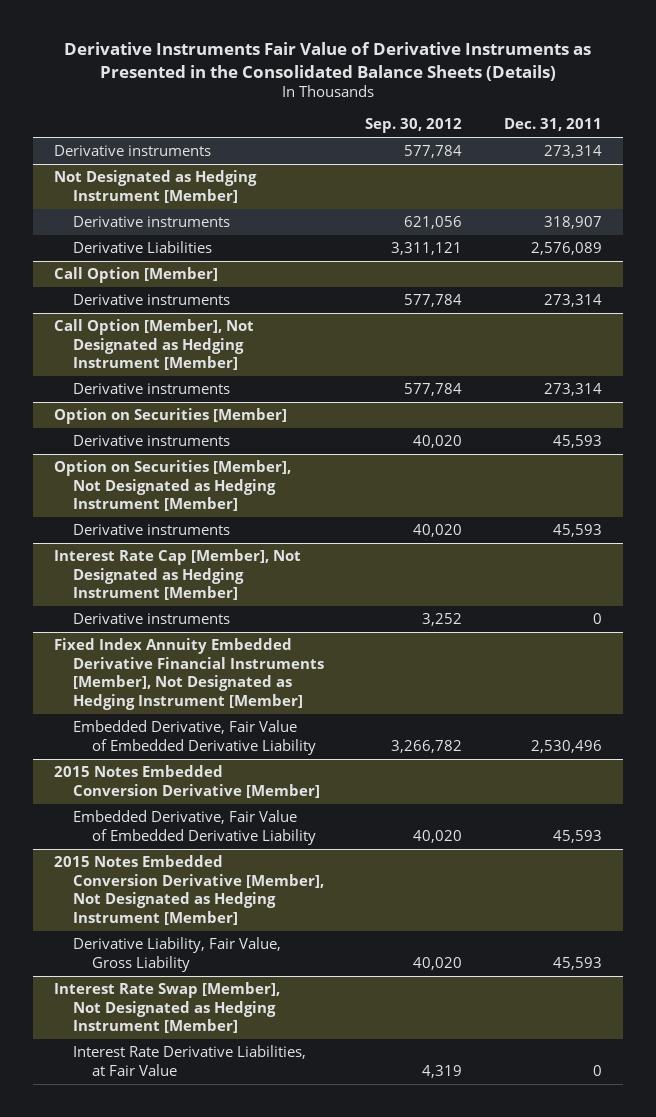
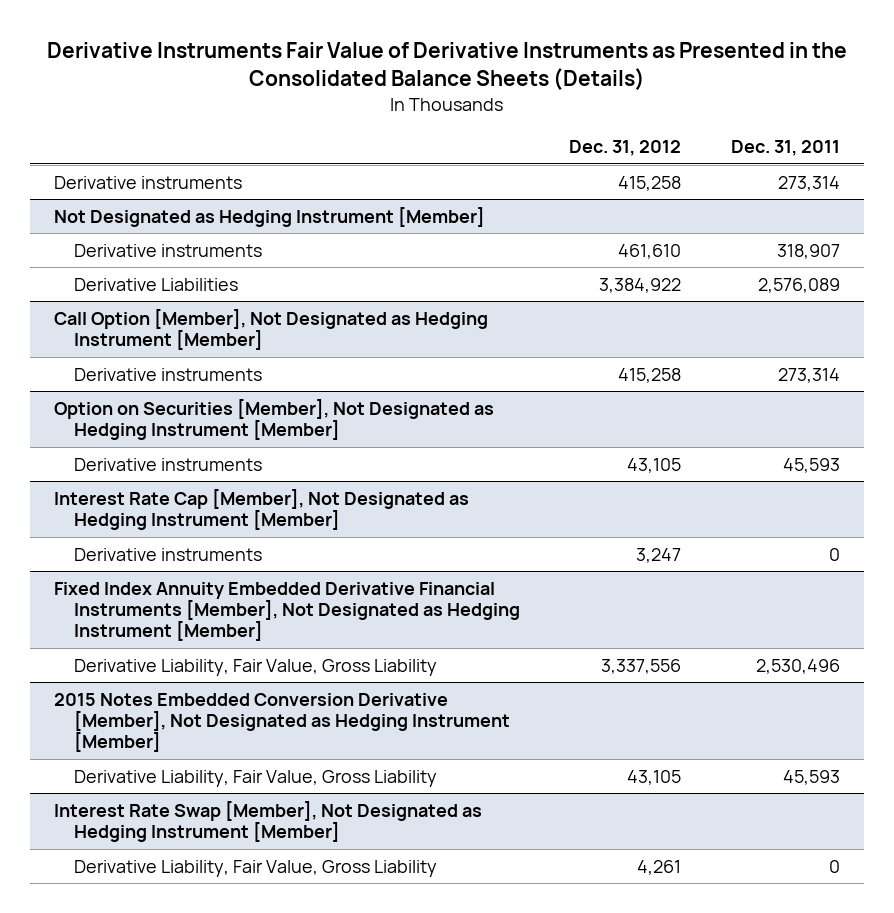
[365,118,463,134] Sep. 30, 2012 -> none
none -> [569,140,682,157] Dec. 31, 2012
[53,267,218,284] Call Option [Member] -> none
[72,294,230,306] Derivative instruments -> none
[53,408,287,425] Option on Securities [Member] -> none
[72,435,230,447] Derivative instruments -> none
[53,765,320,798] 2015 Notes Embedded Conversion Derivative [Member] -> none
[72,810,316,845] Embedded Derivative, Fair Value of Embedded Derivative Liability -> none
[72,720,316,755] Embedded Derivative, Fair Value of Embedded Derivative Liability -> [73,658,437,676] Derivative Liability, Fair Value, Gross Liability
[72,1045,306,1076] Interest Rate Derivative Liabilities, at Fair Value -> none
none -> [73,859,437,877] Derivative Liability, Fair Value, Gross Liability

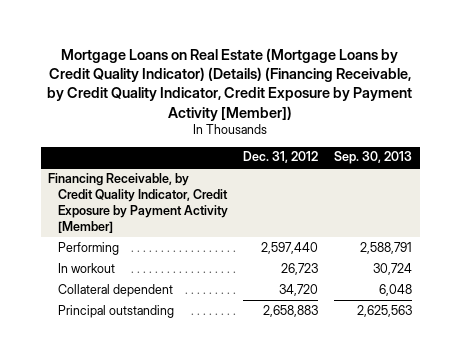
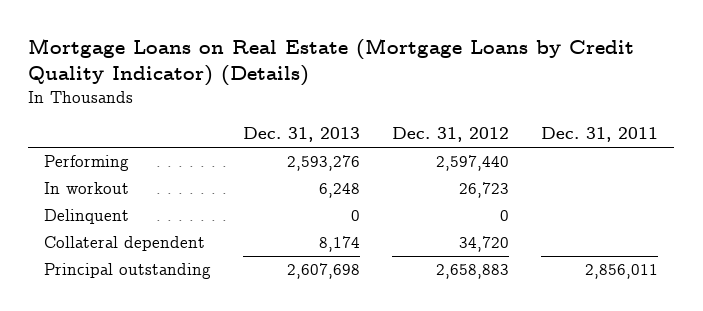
[47,47,413,121] Mortgage Loans on Real Estate (Mortgage Loans by Credit Quality Indicator) (Details) (Financing Receivable, by Credit Quality Indicator, Credit Exposure by Payment Activity [Member]) -> [28,38,635,87] Mortgage Loans on Real Estate (Mortgage Loans by Credit Quality Indicator) (Details)
[333,151,412,165] Sep. 30, 2013 -> none
none -> [243,127,361,143] Dec. 31, 2013
none -> [541,127,659,143] Dec. 31, 2011
[48,172,228,233] Financing Receivable, by Credit Quality Indicator, Credit Exposure by Payment Activity [Member] -> none
none -> [44,209,130,225] Delinquent

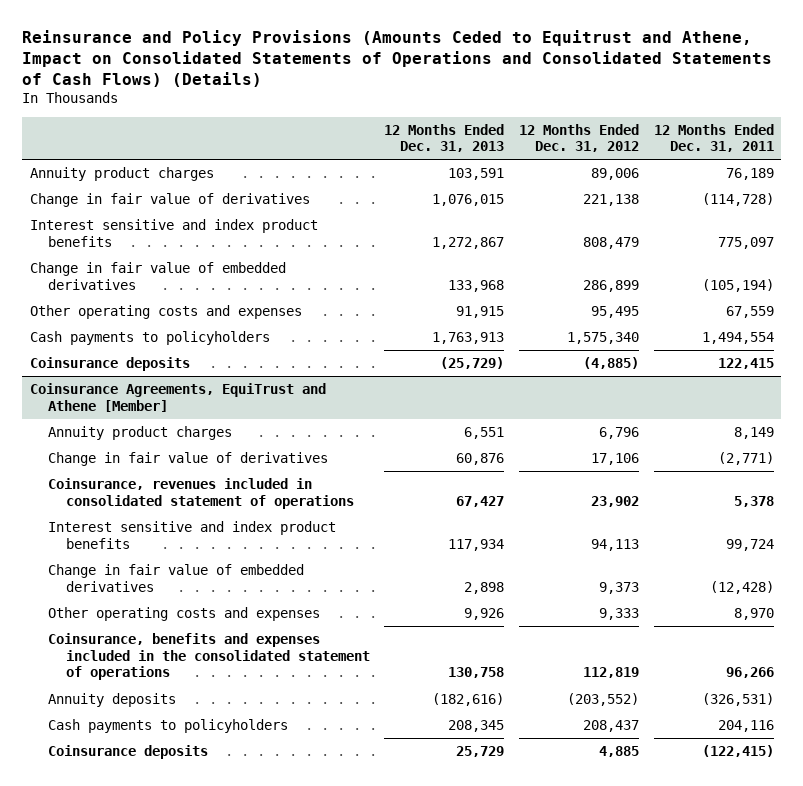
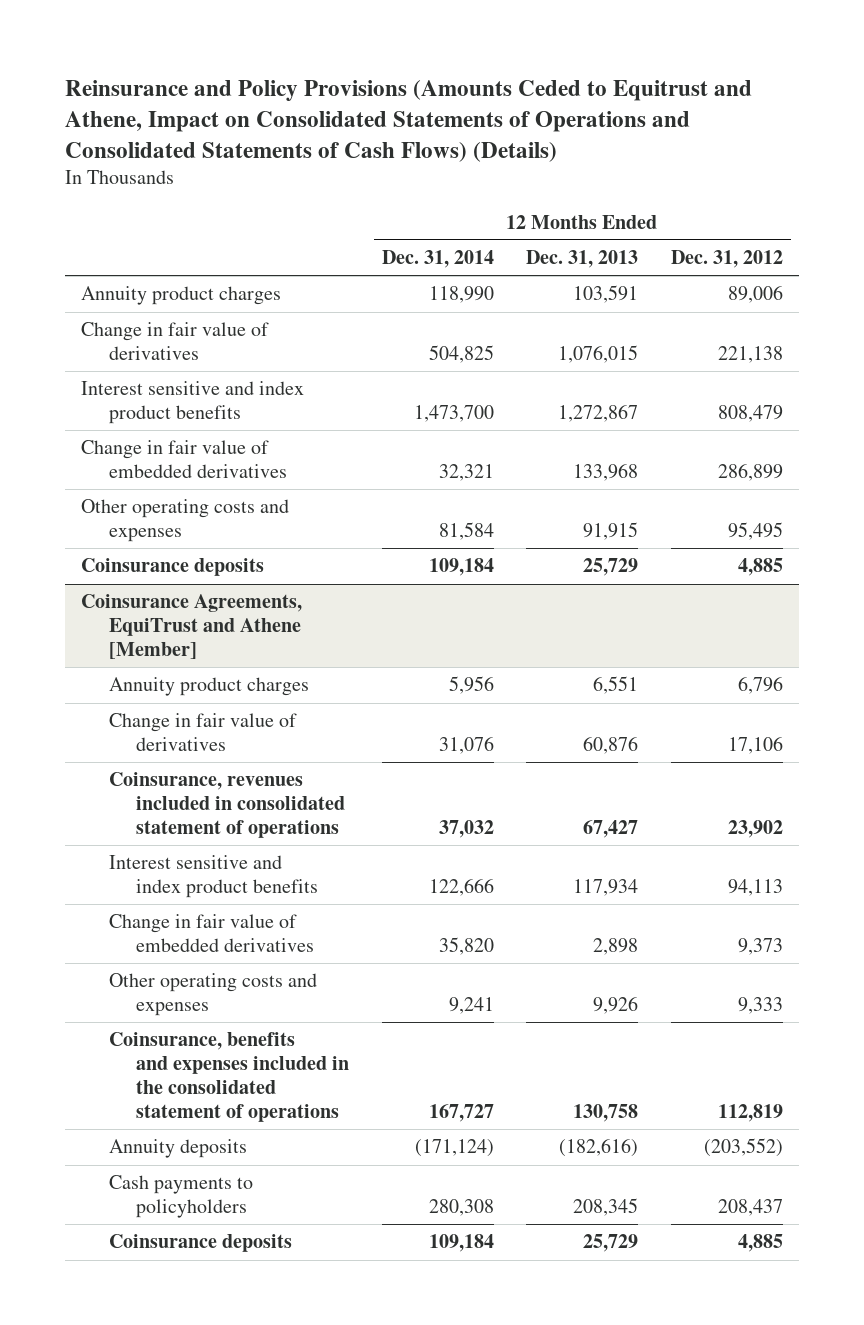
[653,123,774,153] 12 Months Ended Dec. 31, 2011 -> none
none -> [381,250,494,269] Dec. 31, 2014
[29,330,270,345] Cash payments to policyholders -> none
[440,356,505,369] (25,729) -> [583,558,639,577] 25,729
[583,356,640,369] (4,885) -> [738,558,784,577] 4,885

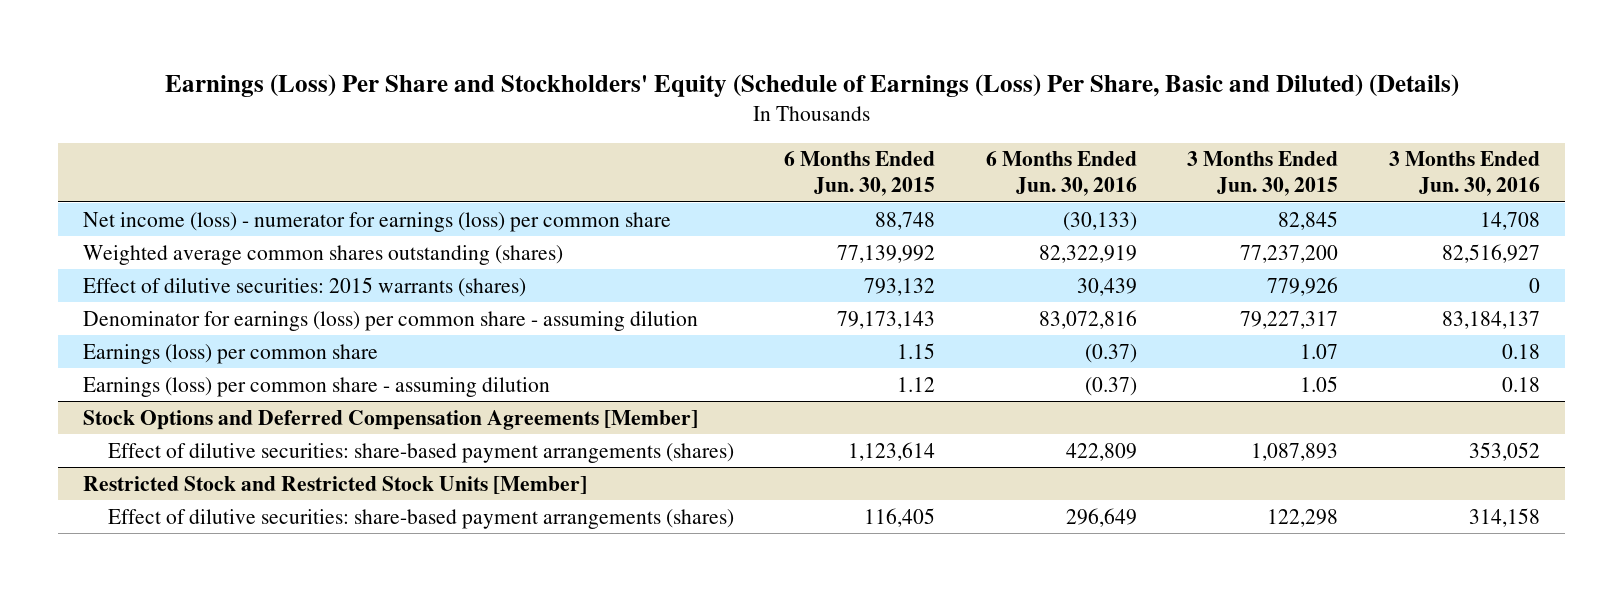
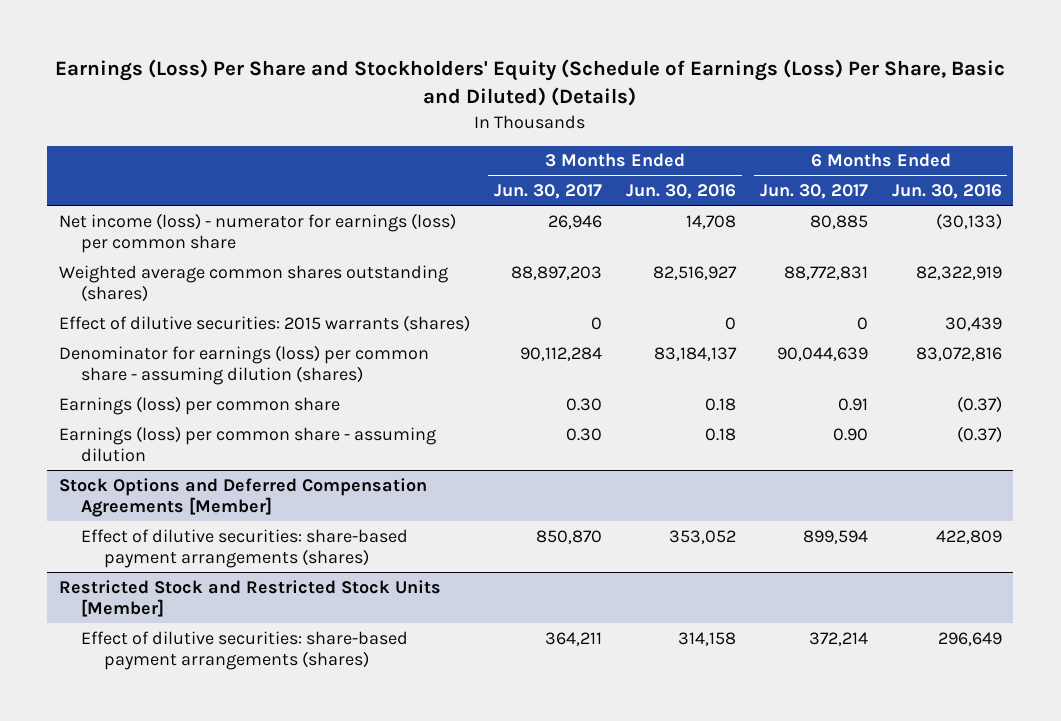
[784,151,936,197] 6 Months Ended Jun. 30, 2015 -> none
[1187,151,1339,197] 3 Months Ended Jun. 30, 2015 -> none
none -> [494,183,603,199] Jun. 30, 2017
none -> [759,183,868,199] Jun. 30, 2017
[83,310,699,331] Denominator for earnings (loss) per common share - assuming dilution -> [59,344,430,385] Denominator for earnings (loss) per common share - assuming dilution (shares)

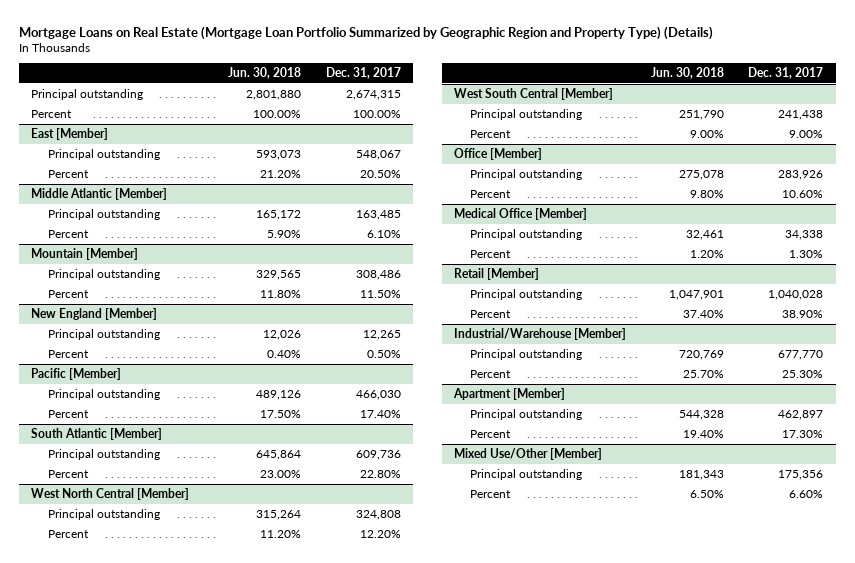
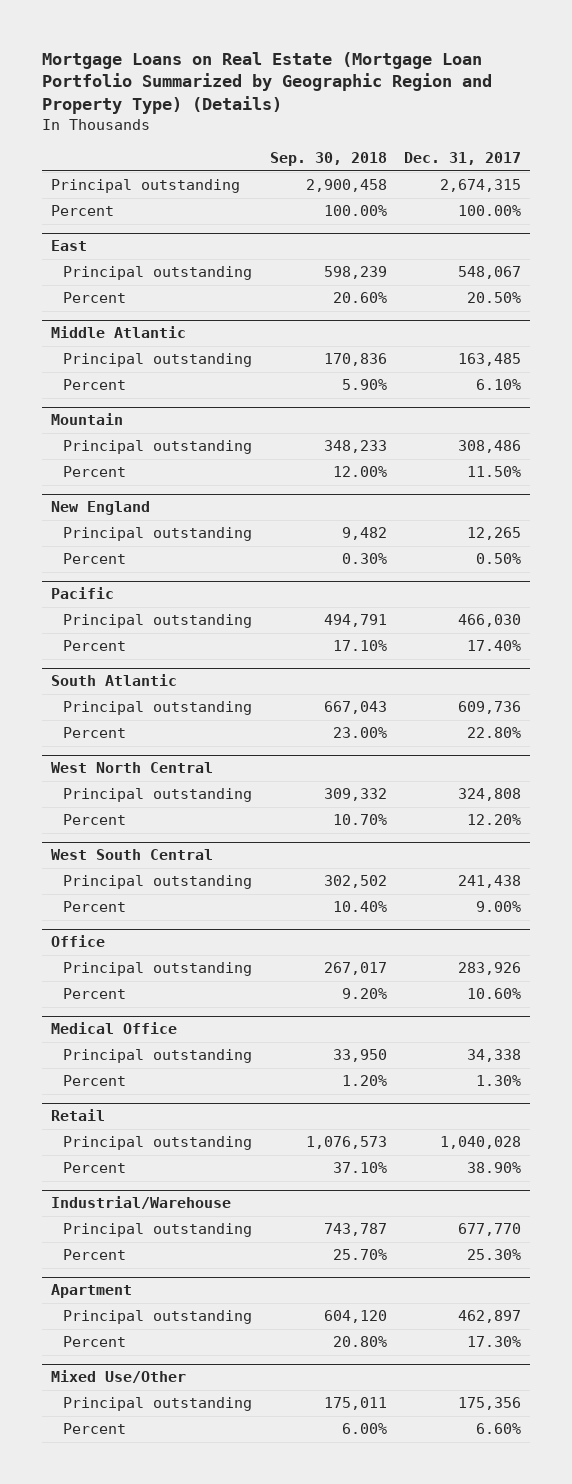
[228,67,302,80] Jun. 30, 2018 -> none
none -> [269,151,387,166] Sep. 30, 2018
[31,127,109,140] East [Member] -> [51,240,88,252] East
[31,187,168,200] Middle Atlantic [Member] -> [51,326,187,339] Middle Atlantic
[31,247,139,260] Mountain [Member] -> [51,413,124,426] Mountain
[31,307,158,320] New England [Member] -> [51,501,151,516] New England
[31,367,122,380] Pacific [Member] -> [51,587,115,600] Pacific
[31,427,163,440] South Atlantic [Member] -> [51,674,178,687] South Atlantic
[31,487,190,500] West North Central [Member] -> [51,762,214,774] West North Central
[453,87,613,100] West South Central [Member] -> [51,849,214,861] West South Central
[453,147,542,160] Office [Member] -> [51,935,106,948] Office
[453,207,587,220] Medical Office [Member] -> [51,1022,178,1035] Medical Office
[453,267,539,280] Retail [Member] -> [51,1109,106,1122] Retail
[453,327,626,340] Industrial/Warehouse [Member] -> [51,1196,232,1210] Industrial/Warehouse
[452,387,565,400] Apartment [Member] -> [51,1284,133,1299] Apartment
[453,447,602,460] Mixed Use/Other [Member] -> [51,1370,187,1384] Mixed Use/Other

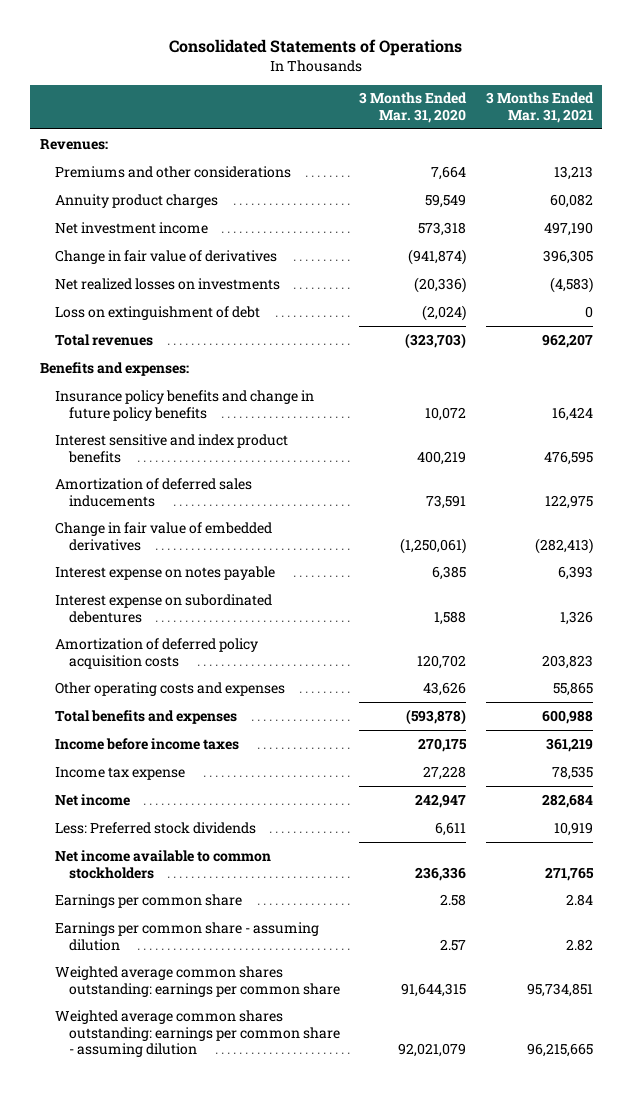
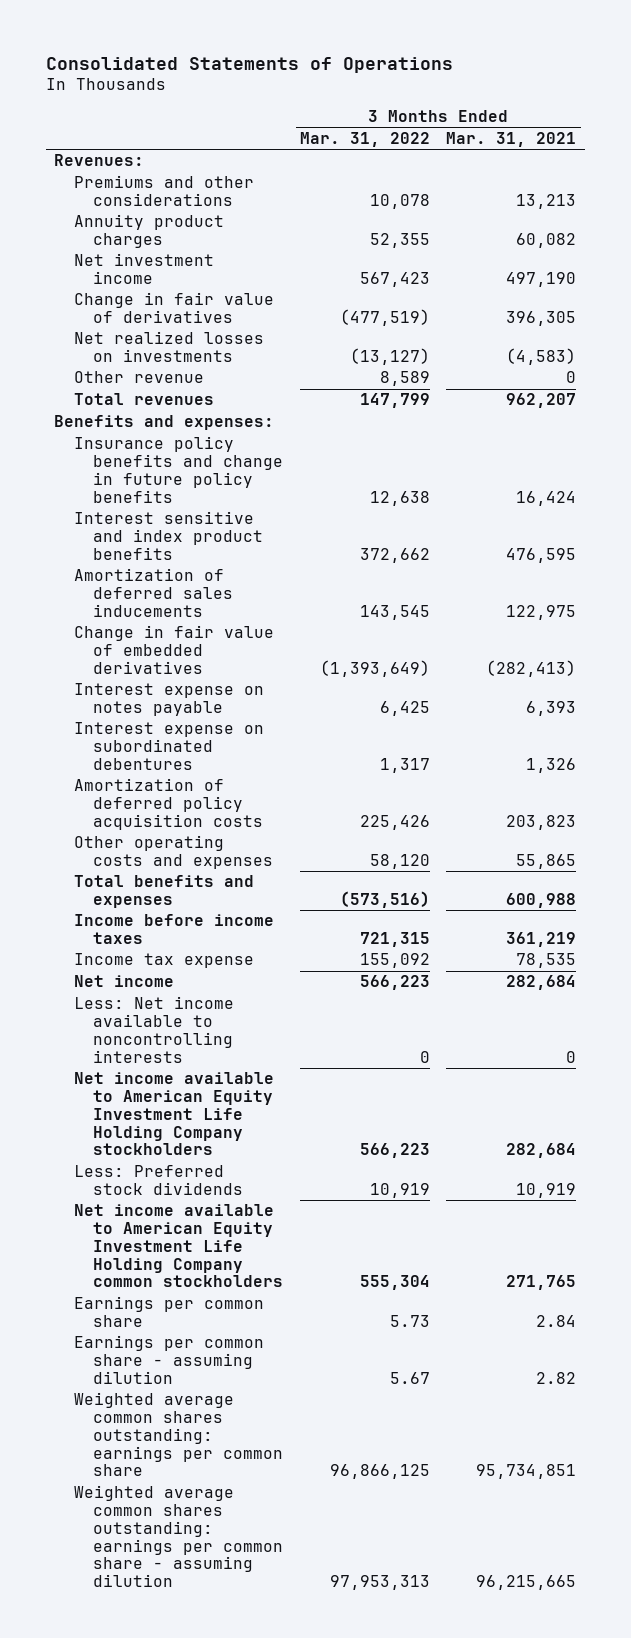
[359,92,468,124] 3 Months Ended Mar. 31, 2020 -> none
none -> [299,131,430,147] Mar. 31, 2022
[54,305,260,320] Loss on extinguishment of debt -> none
none -> [73,371,204,384] Other revenue
none -> [73,996,234,1063] Less: Net income available to noncontrolling interests
none -> [73,1072,274,1156] Net income available to American Equity Investment Life Holding Company stockholders
[54,849,271,879] Net income available to common stockholders -> [73,1204,284,1288] Net income available to American Equity Investment Life Holding Company common stockholders

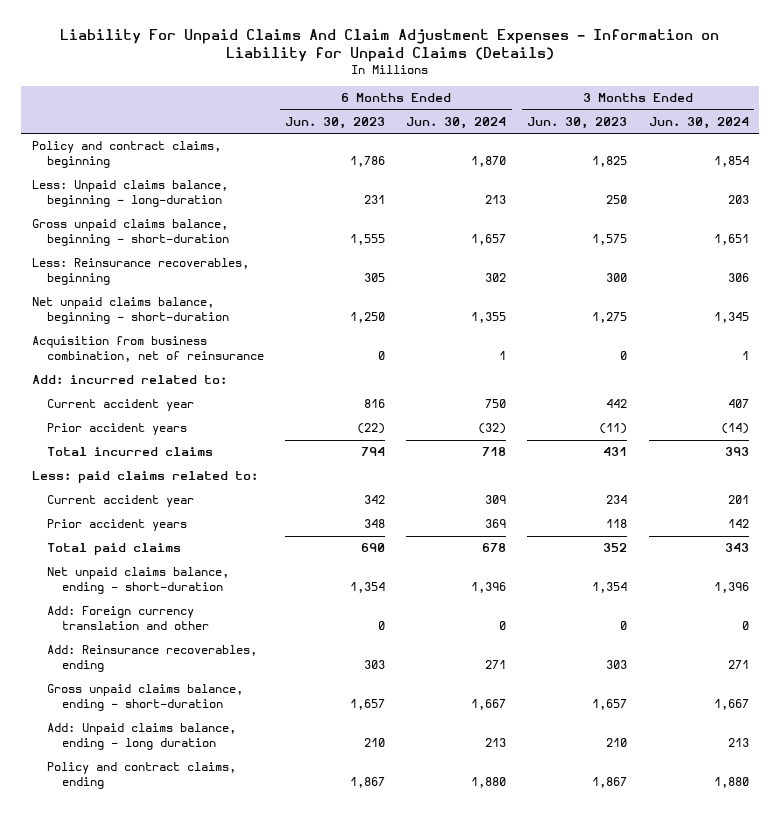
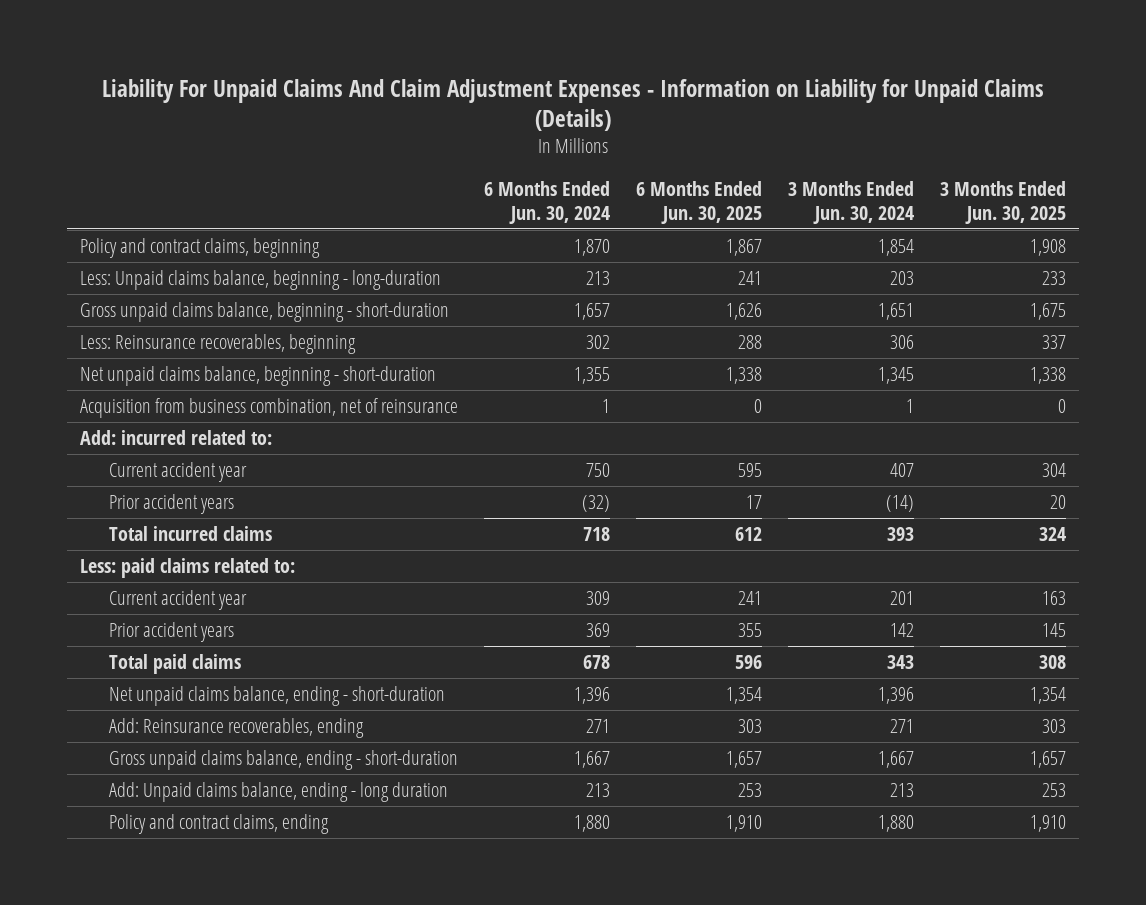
[285,116,386,129] Jun. 30, 2023 -> none
[527,116,628,129] Jun. 30, 2023 -> none
none -> [636,180,763,224] 6 Months Ended Jun. 30, 2025
none -> [940,180,1067,224] 3 Months Ended Jun. 30, 2025
[46,606,209,631] Add: Foreign currency translation and other -> none

